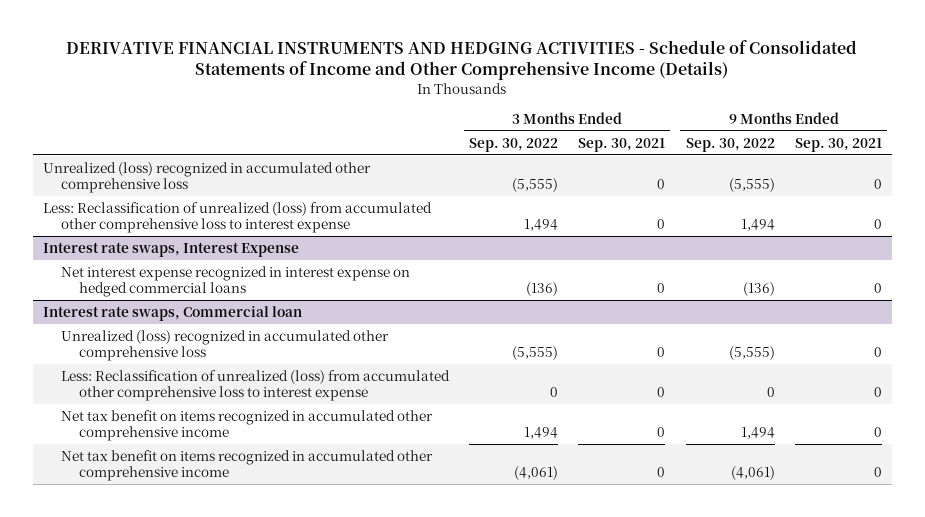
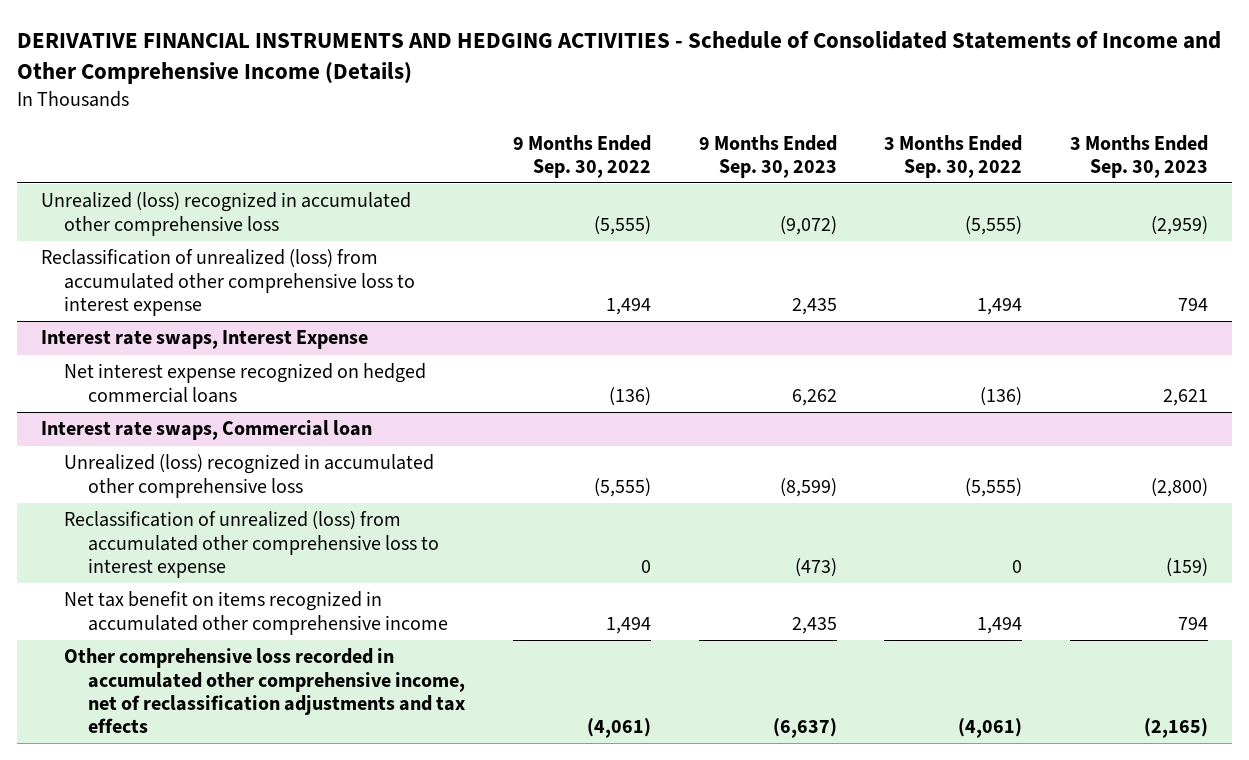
[578,137,666,152] Sep. 30, 2021 -> none
[794,137,882,152] Sep. 30, 2021 -> none
none -> [698,134,837,178] 9 Months Ended Sep. 30, 2023
none -> [1070,134,1209,178] 3 Months Ended Sep. 30, 2023
[42,201,432,234] Less: Reclassification of unrealized (loss) from accumulated other comprehensive loss to interest expense -> [40,249,416,316] Reclassification of unrealized (loss) from accumulated other comprehensive loss to interest expense
[60,265,410,298] Net interest expense recognized in interest expense on hedged commercial loans -> [64,363,427,403] Net interest expense recognized on hedged commercial loans
[60,369,450,402] Less: Reclassification of unrealized (loss) from accumulated other comprehensive loss to interest expense -> [64,511,439,578] Reclassification of unrealized (loss) from accumulated other comprehensive loss to interest expense
[60,449,433,482] Net tax benefit on items recognized in accumulated other comprehensive income -> [64,648,465,733] Other comprehensive loss recorded in accumulated other comprehensive income, net of reclassification adjustments and tax effects

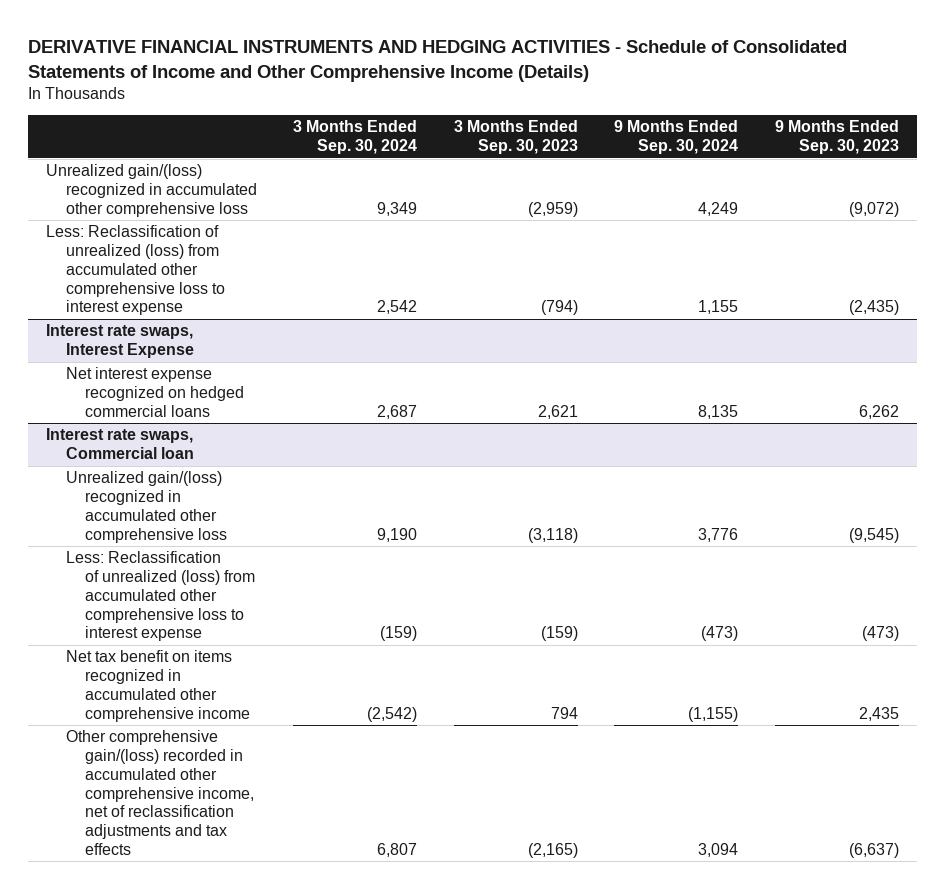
[512,134,651,178] 9 Months Ended Sep. 30, 2022 -> none
[884,134,1023,178] 3 Months Ended Sep. 30, 2022 -> none
none -> [293,120,418,155] 3 Months Ended Sep. 30, 2024
none -> [614,120,739,155] 9 Months Ended Sep. 30, 2024
[40,192,411,236] Unrealized (loss) recognized in accumulated other comprehensive loss -> [46,164,257,217] Unrealized gain/(loss) recognized in accumulated other comprehensive loss
[40,249,416,316] Reclassification of unrealized (loss) from accumulated other comprehensive loss to interest expense -> [46,225,225,316] Less: Reclassification of unrealized (loss) from accumulated other comprehensive loss to interest expense
[791,297,837,315] 2,435 -> [848,300,899,316] (2,435)
[1178,297,1209,311] 794 -> [540,300,578,316] (794)
[64,454,435,498] Unrealized (loss) recognized in accumulated other comprehensive loss -> [65,471,228,543] Unrealized gain/(loss) recognized in accumulated other comprehensive loss
[779,477,837,497] (8,599) -> [848,527,899,543] (9,545)
[1151,477,1209,497] (2,800) -> [527,527,578,543] (3,118)
[64,511,439,578] Reclassification of unrealized (loss) from accumulated other comprehensive loss to interest expense -> [65,551,256,642] Less: Reclassification of unrealized (loss) from accumulated other comprehensive loss to interest expense
[64,648,465,733] Other comprehensive loss recorded in accumulated other comprehensive income, net of reclassification adjustments and tax effects -> [65,730,255,855] Other comprehensive gain/(loss) recorded in accumulated other comprehensive income, net of reclassification adjustments and tax effects

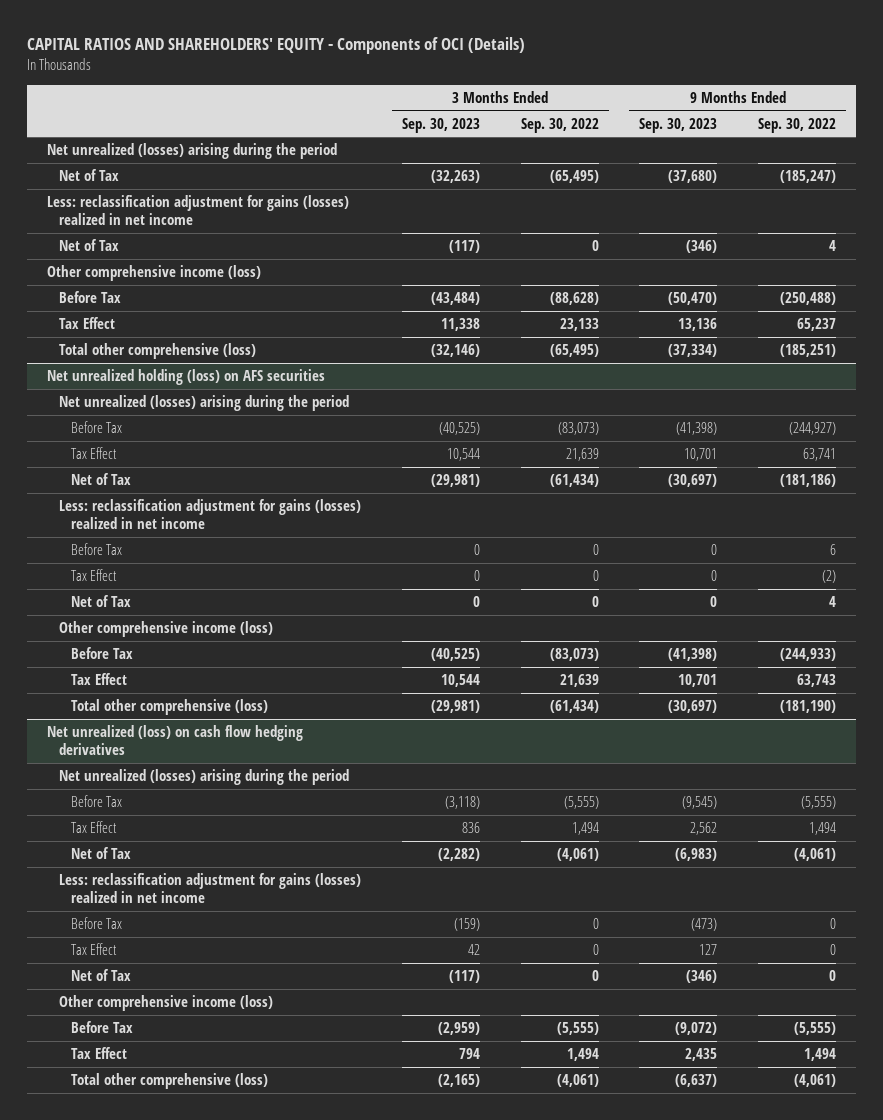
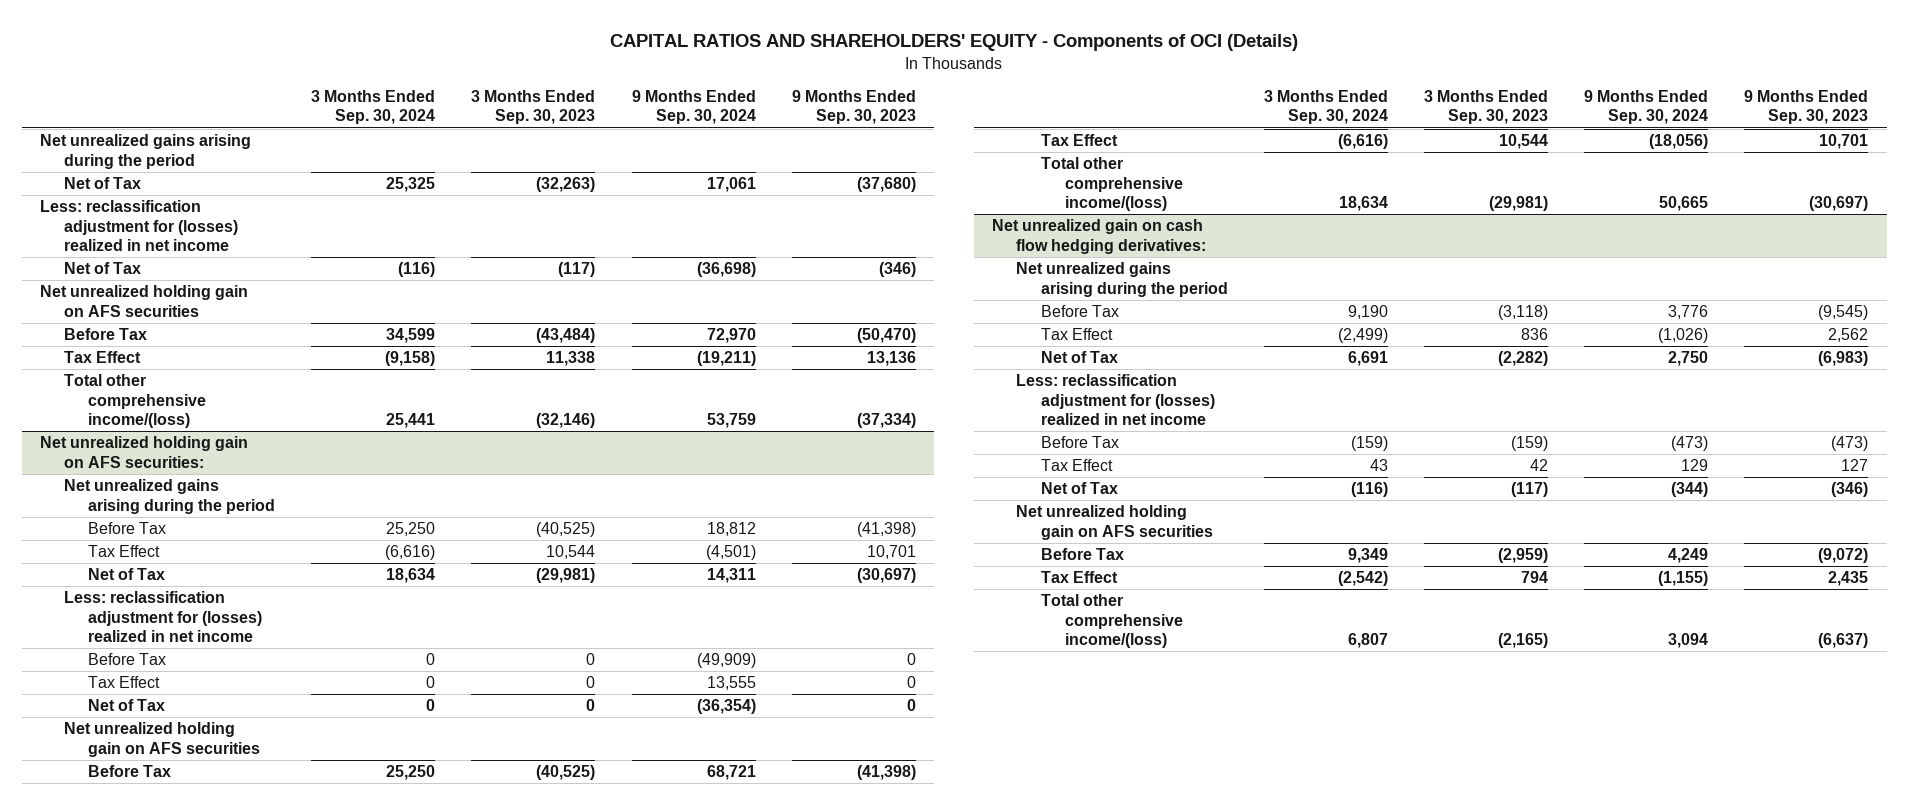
[520,117,599,133] Sep. 30, 2022 -> none
[757,117,836,133] Sep. 30, 2022 -> none
none -> [311,90,436,125] 3 Months Ended Sep. 30, 2024
none -> [631,90,756,125] 9 Months Ended Sep. 30, 2024
[47,143,338,160] Net unrealized (losses) arising during the period -> [39,134,251,169] Net unrealized gains arising during the period
[47,195,350,226] Less: reclassification adjustment for gains (losses) realized in net income -> [39,200,238,252] Less: reclassification adjustment for (losses) realized in net income
[47,265,262,282] Other comprehensive income (loss) -> [39,285,248,317] Net unrealized holding gain on AFS securities
[59,343,257,360] Total other comprehensive (loss) -> [63,374,206,429] Total other comprehensive income/(loss)
[47,369,326,386] Net unrealized holding (loss) on AFS securities -> [39,436,248,468] Net unrealized holding gain on AFS securities:
[59,395,350,412] Net unrealized (losses) arising during the period -> [63,479,275,514] Net unrealized gains arising during the period
[59,499,362,530] Less: reclassification adjustment for gains (losses) realized in net income -> [63,591,262,643] Less: reclassification adjustment for (losses) realized in net income
[59,621,274,638] Other comprehensive income (loss) -> [63,722,260,757] Net unrealized holding gain on AFS securities
[71,699,269,716] Total other comprehensive (loss) -> [1040,157,1183,212] Total other comprehensive income/(loss)
[47,725,304,756] Net unrealized (loss) on cash flow hedging derivatives -> [992,219,1207,254] Net unrealized gain on cash flow hedging derivatives:
[59,769,350,786] Net unrealized (losses) arising during the period -> [1016,262,1228,297] Net unrealized gains arising during the period
[59,873,362,904] Less: reclassification adjustment for gains (losses) realized in net income -> [1016,374,1215,426] Less: reclassification adjustment for (losses) realized in net income
[59,995,274,1012] Other comprehensive income (loss) -> [1016,505,1213,540] Net unrealized holding gain on AFS securities
[71,1073,269,1090] Total other comprehensive (loss) -> [1040,594,1183,649] Total other comprehensive income/(loss)

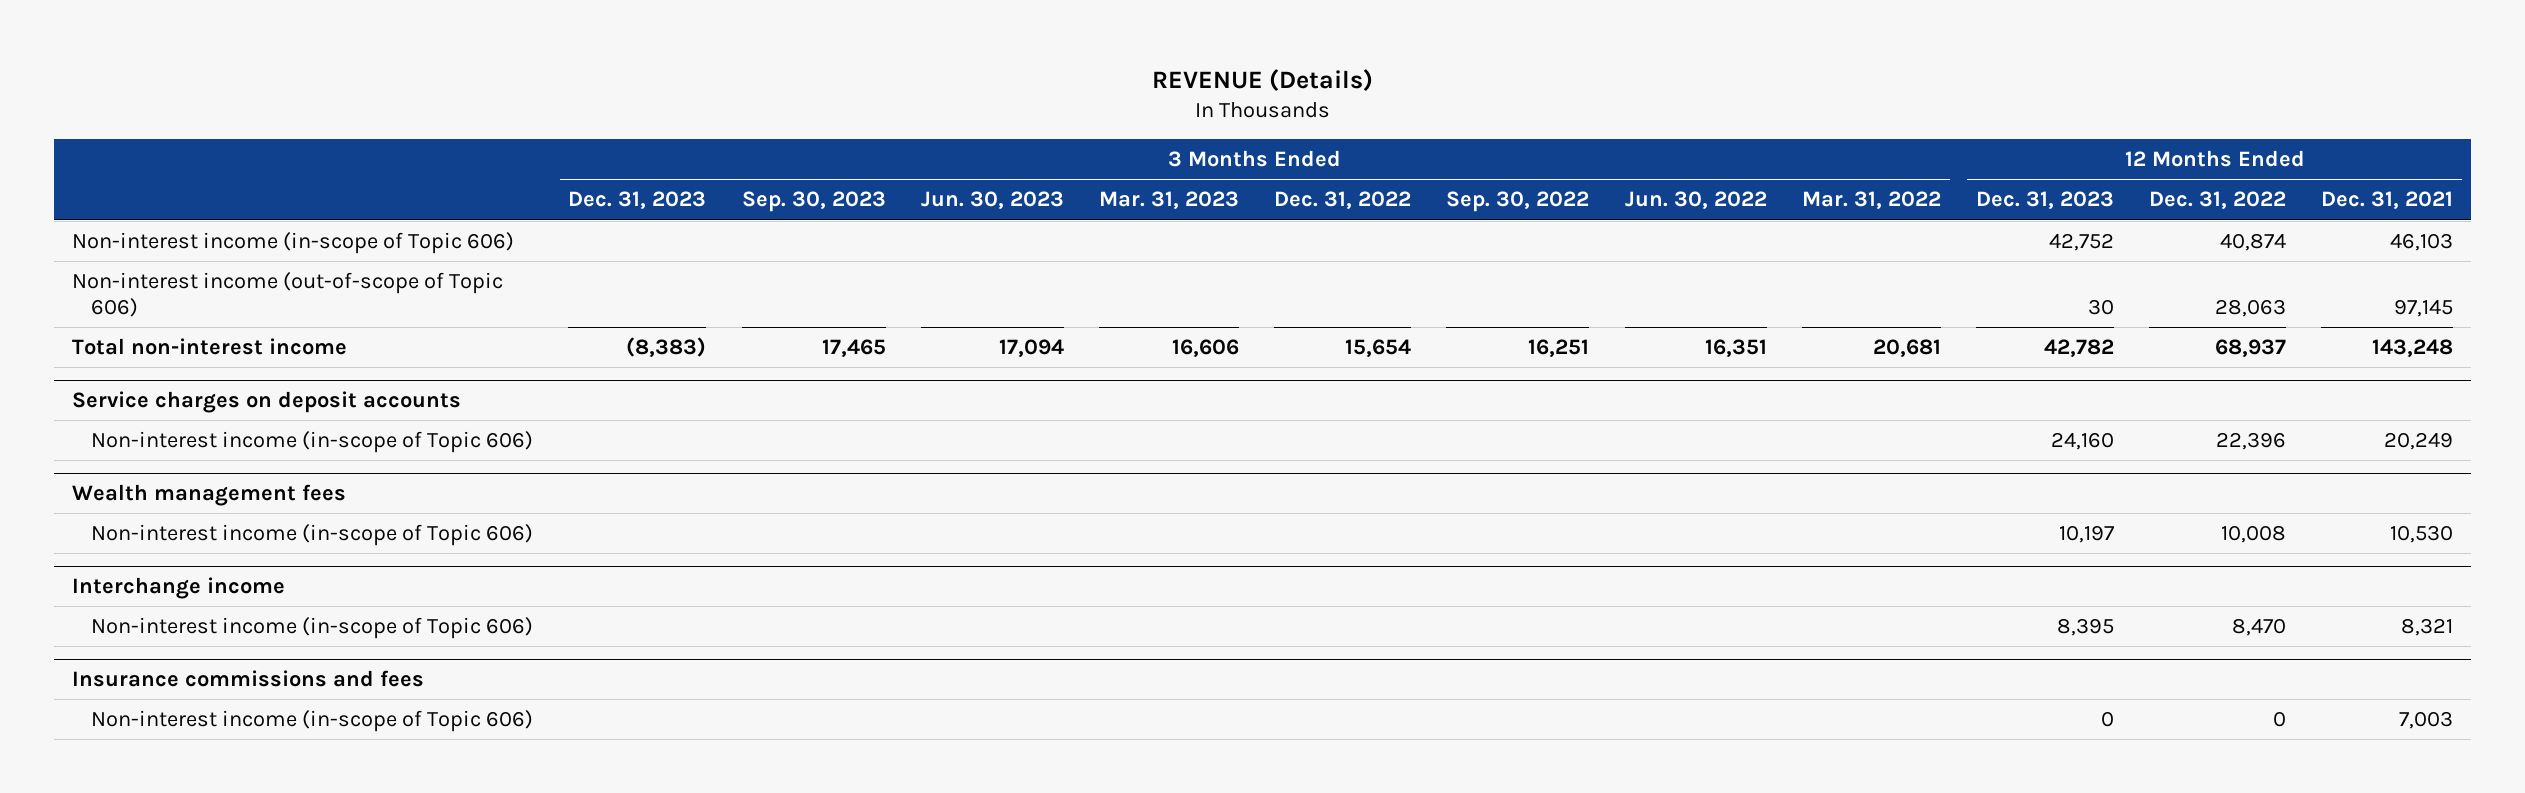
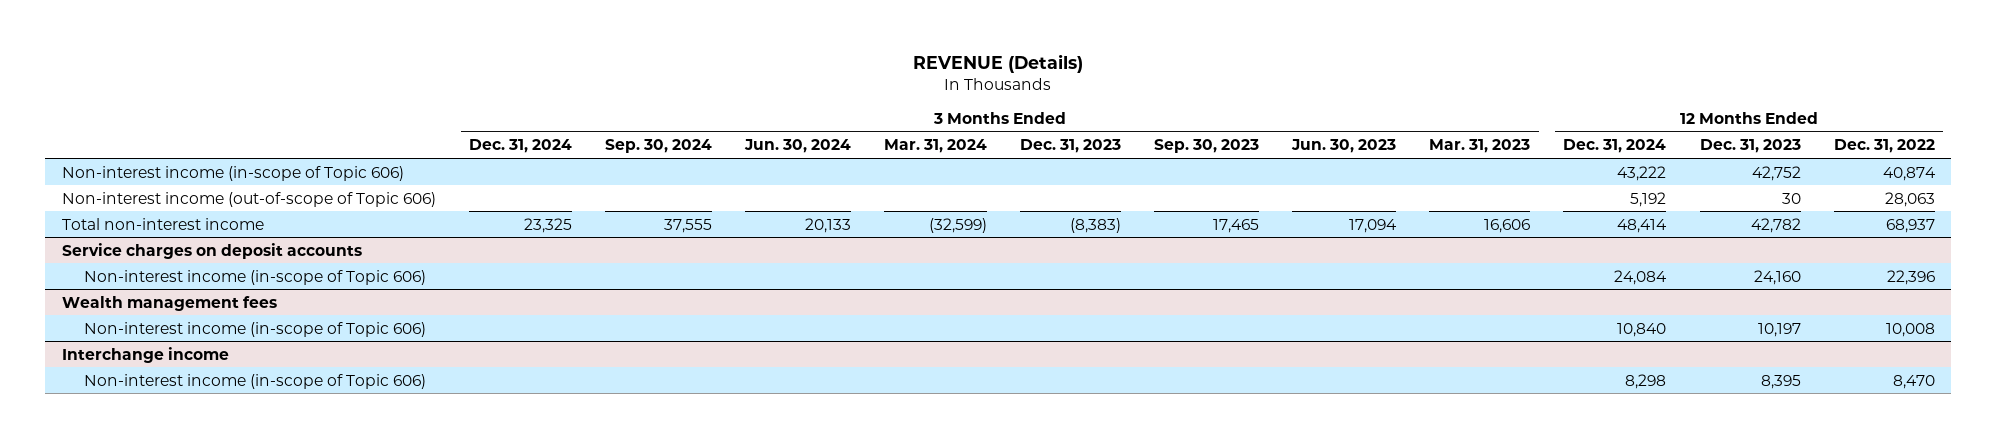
[1274,191,1412,210] Dec. 31, 2022 -> none
[1446,191,1590,213] Sep. 30, 2022 -> none
[1624,191,1767,210] Jun. 30, 2022 -> none
[1801,191,1941,210] Mar. 31, 2022 -> none
[2321,191,2454,210] Dec. 31, 2021 -> none
none -> [468,139,572,154] Dec. 31, 2024
none -> [604,139,712,154] Sep. 30, 2024
none -> [744,139,852,154] Jun. 30, 2024
none -> [884,139,988,154] Mar. 31, 2024
none -> [1563,139,1667,154] Dec. 31, 2024
[71,670,424,688] Insurance commissions and fees -> none
[91,709,534,732] Non-interest income (in-scope of Topic 606) -> none

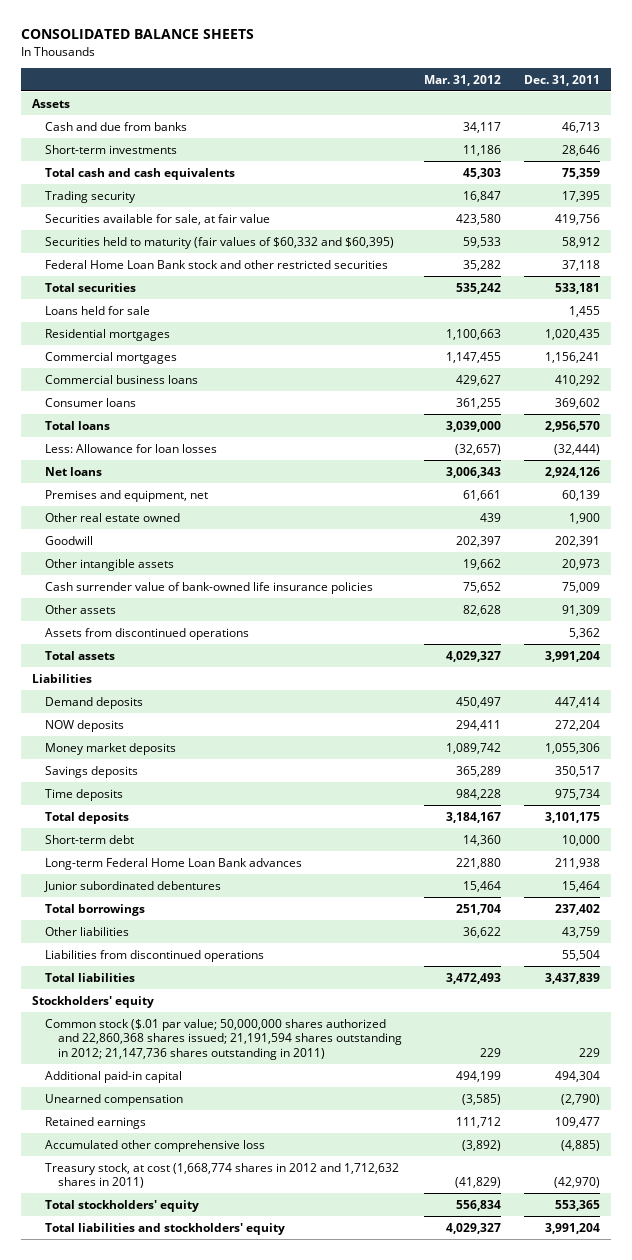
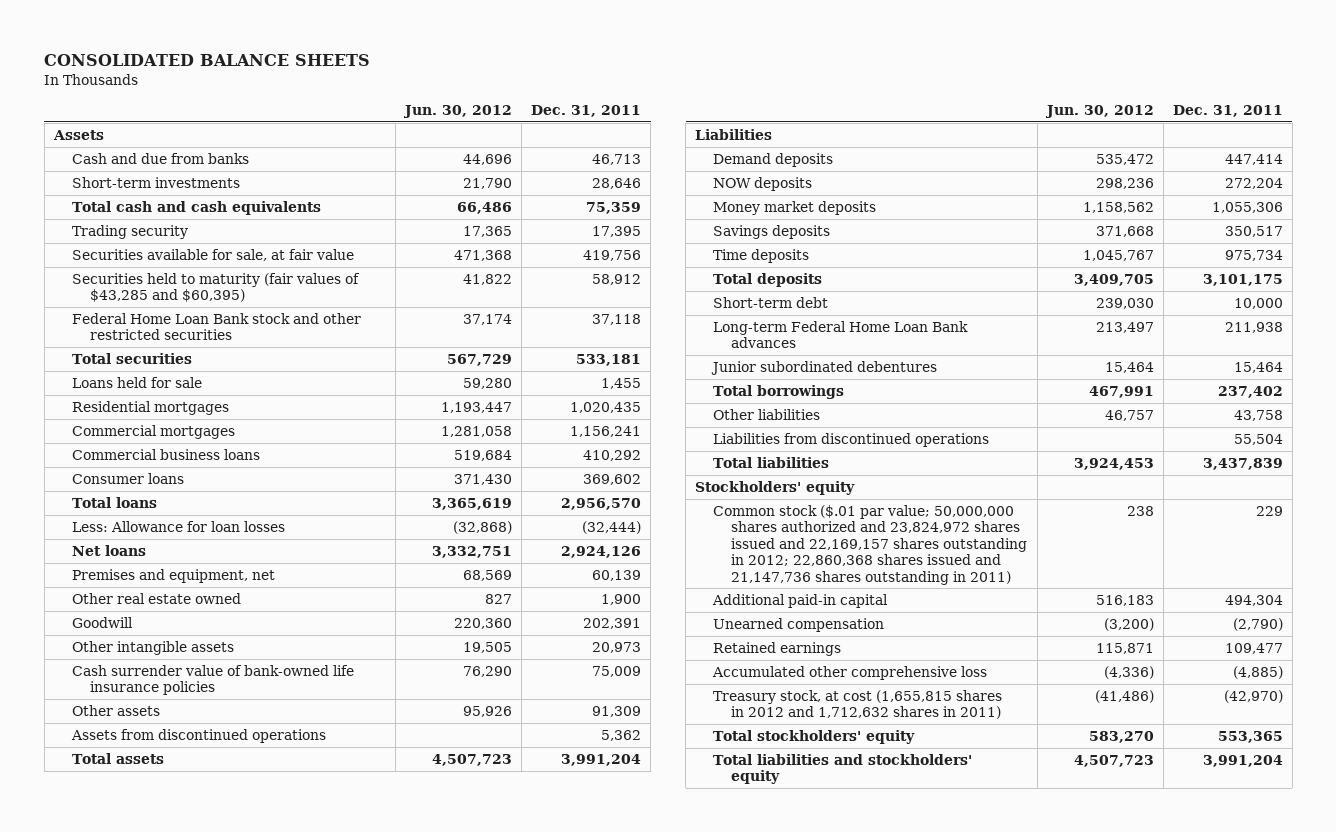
[424,74,502,86] Mar. 31, 2012 -> none
none -> [403,105,513,119] Jun. 30, 2012
[44,236,394,249] Securities held to maturity (fair values of $60,332 and $60,395) -> [71,272,360,303] Securities held to maturity (fair values of $43,285 and $60,395)
[561,926,600,938] 43,759 -> [1233,409,1283,421] 43,758
[44,1018,402,1060] Common stock ($.01 par value; 50,000,000 shares authorized and 22,860,368 shares issued; 21,191,594 shares outstanding in 2012; 21,147,736 shares outstanding in 2011) -> [713,504,1028,585] Common stock ($.01 par value; 50,000,000 shares authorized and 23,824,972 shares issued and 22,169,157 shares outstanding in 2012; 22,860,368 shares issued and 21,147,736 shares outstanding in 2011)
[44,1162,399,1189] Treasury stock, at cost (1,668,774 shares in 2012 and 1,712,632 shares in 2011) -> [713,689,1003,720] Treasury stock, at cost (1,655,815 shares in 2012 and 1,712,632 shares in 2011)

